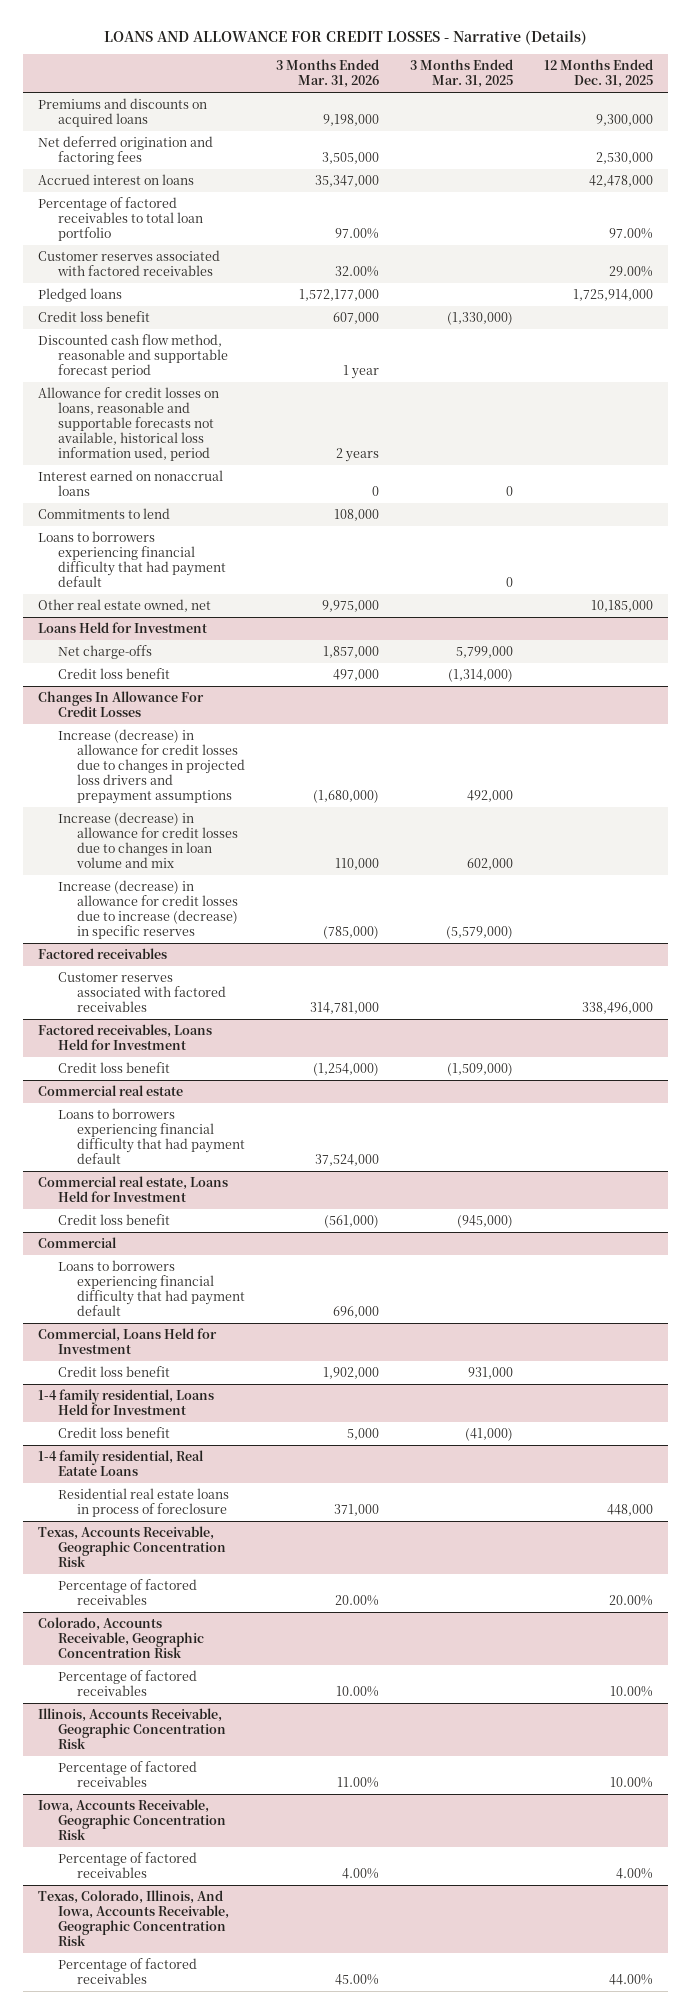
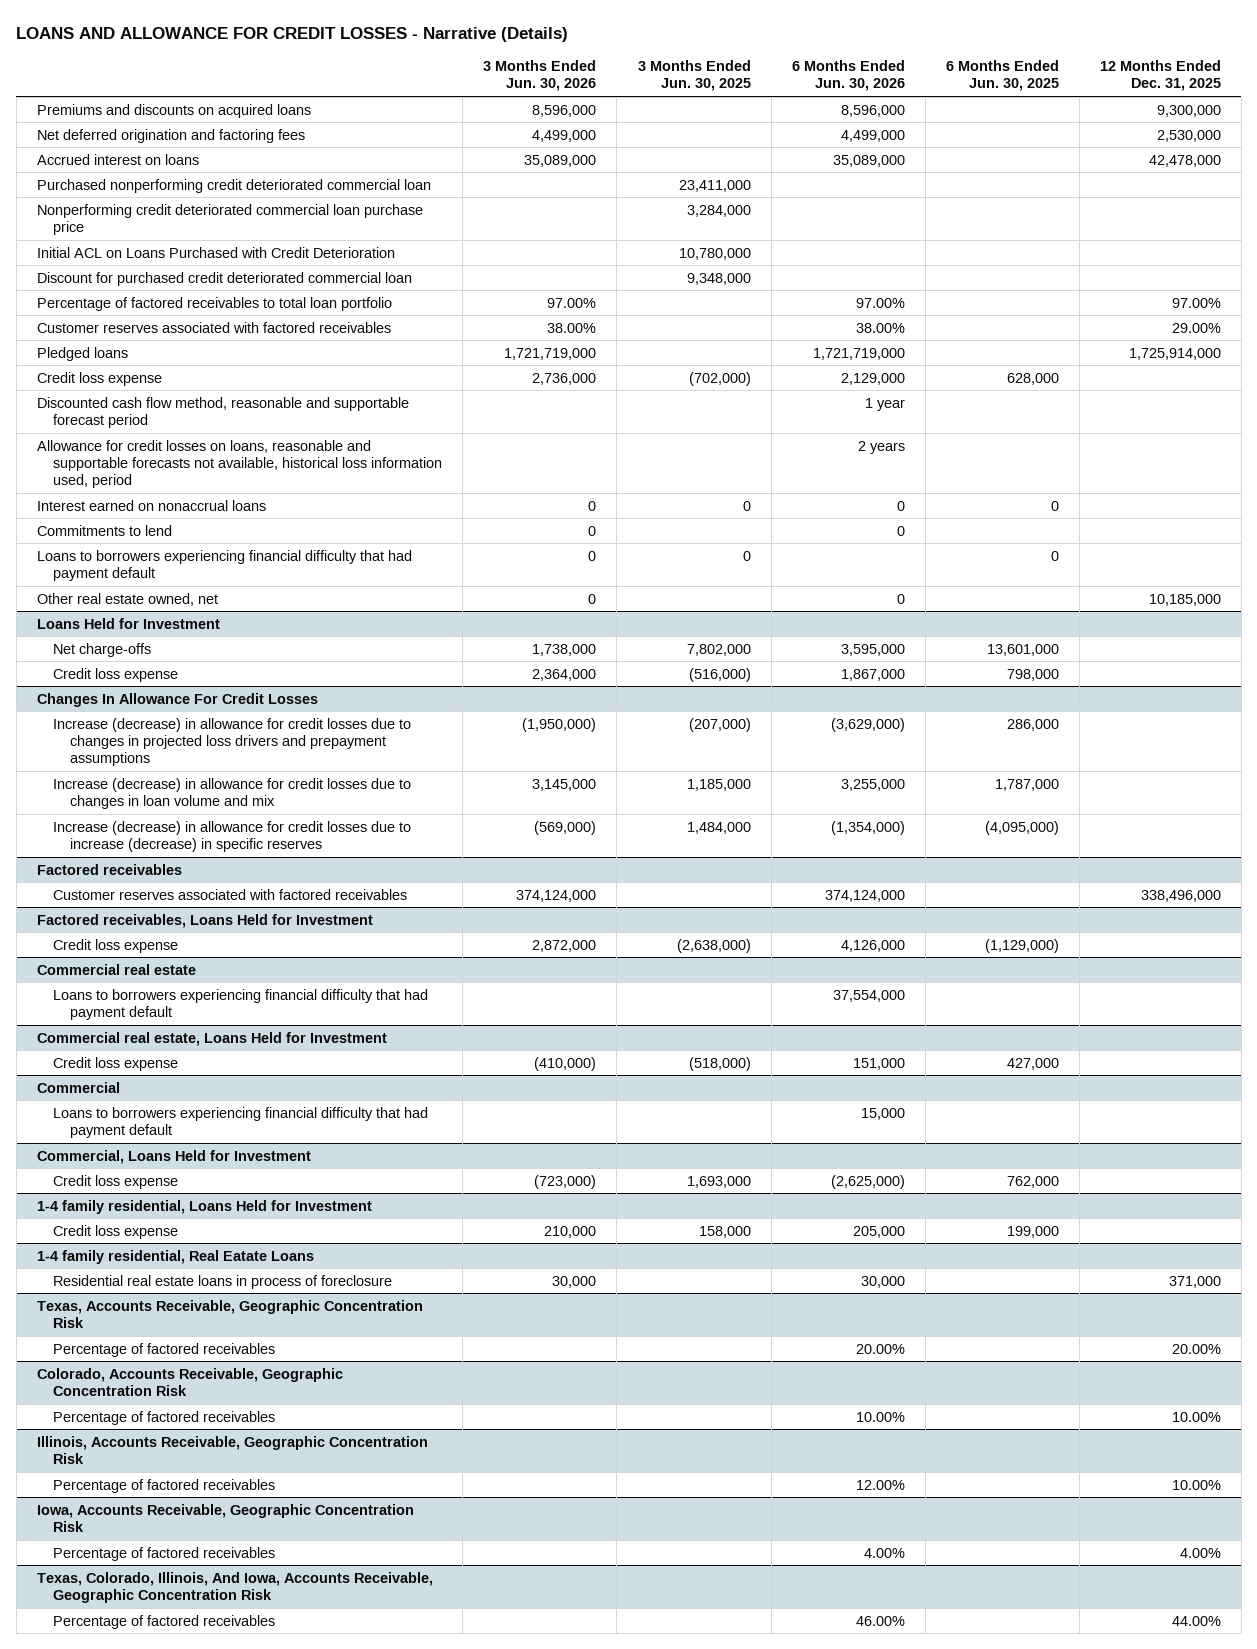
[275,59,379,89] 3 Months Ended Mar. 31, 2026 -> none
[409,59,513,89] 3 Months Ended Mar. 31, 2025 -> none
none -> [483,60,597,92] 3 Months Ended Jun. 30, 2026
none -> [637,60,751,92] 3 Months Ended Jun. 30, 2025
none -> [791,60,905,92] 6 Months Ended Jun. 30, 2026
none -> [945,60,1059,92] 6 Months Ended Jun. 30, 2025
none -> [36,178,431,193] Purchased nonperforming credit deteriorated commercial loan
none -> [36,203,423,235] Nonperforming credit deteriorated commercial loan purchase price
none -> [36,246,395,258] Initial ACL on Loans Purchased with Credit Deterioration
none -> [36,271,412,286] Discount for purchased credit deteriorated commercial loan
[38,310,151,322] Credit loss benefit -> [36,371,162,386] Credit loss expense
[57,667,170,679] Credit loss benefit -> [53,667,179,682] Credit loss expense
[57,1061,170,1073] Credit loss benefit -> [53,938,179,953] Credit loss expense
[57,1213,170,1225] Credit loss benefit -> [53,1056,179,1071] Credit loss expense
[57,1365,170,1377] Credit loss benefit -> [53,1174,179,1189] Credit loss expense
[57,1426,170,1438] Credit loss benefit -> [53,1224,179,1239] Credit loss expense
[606,1503,653,1516] 448,000 -> [1168,1275,1221,1288] 371,000

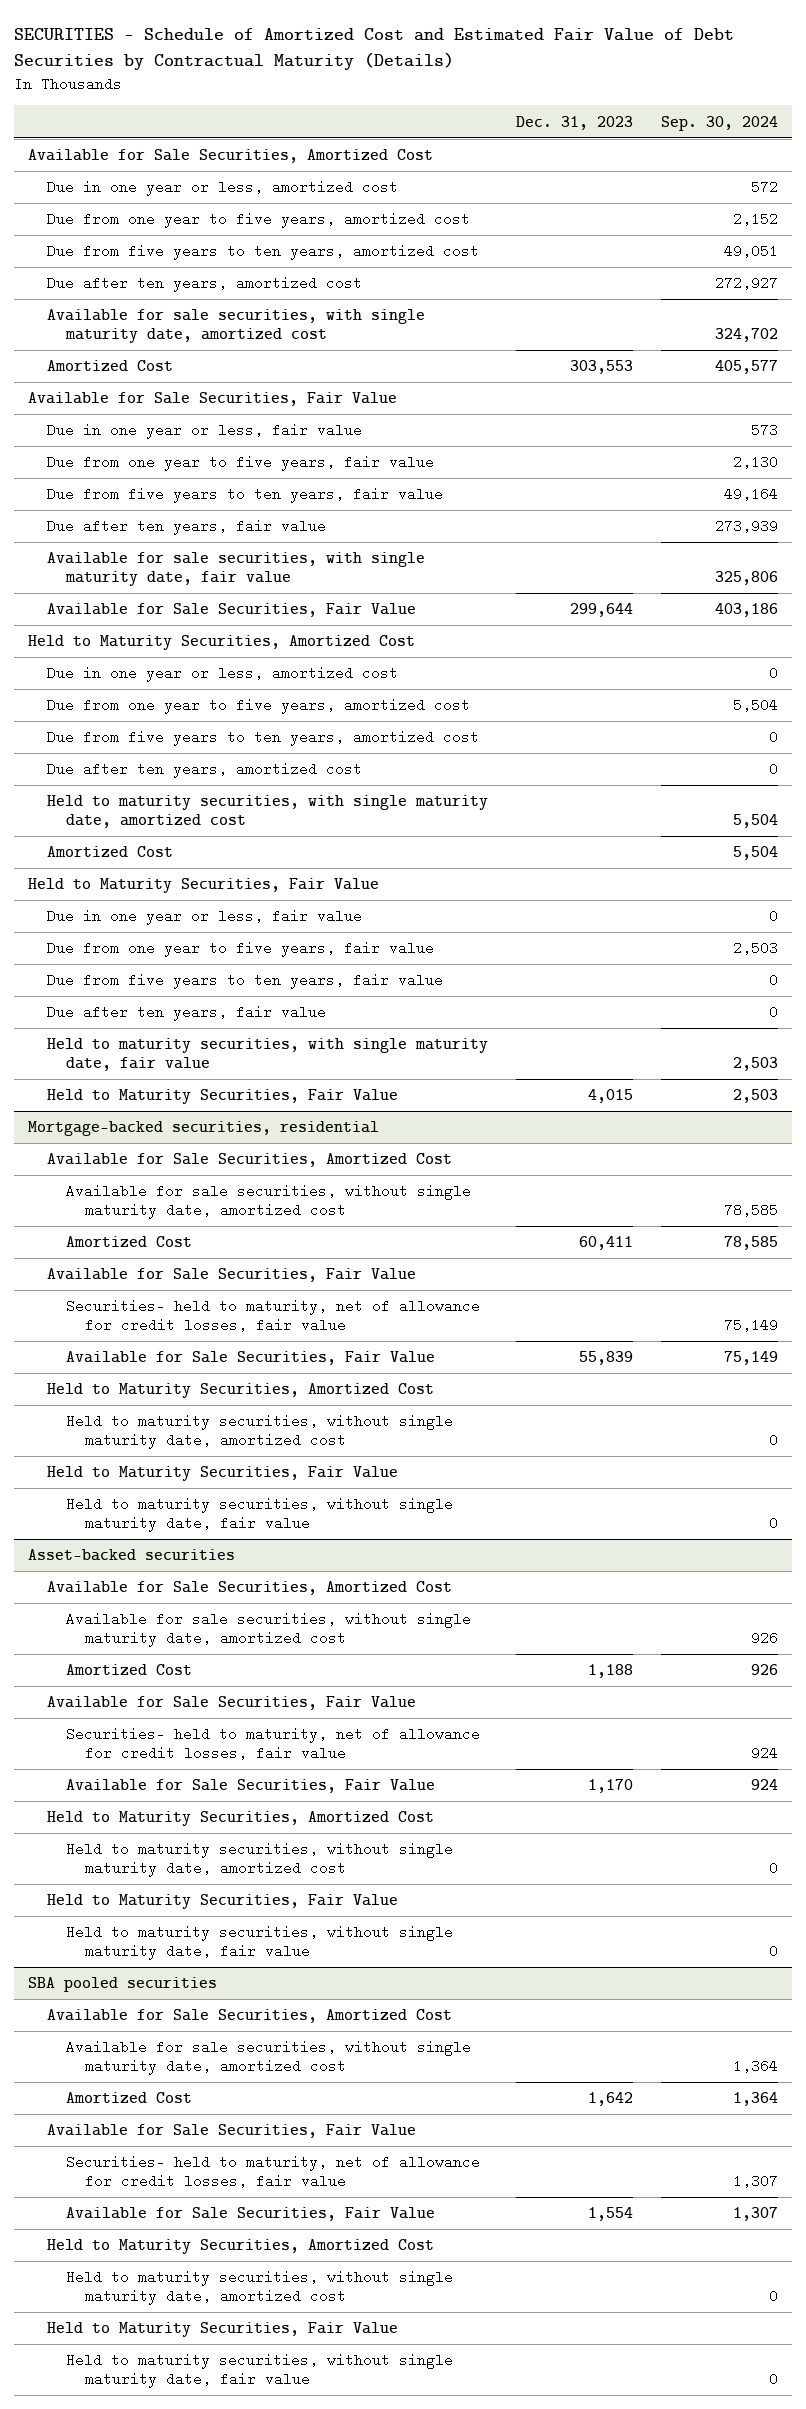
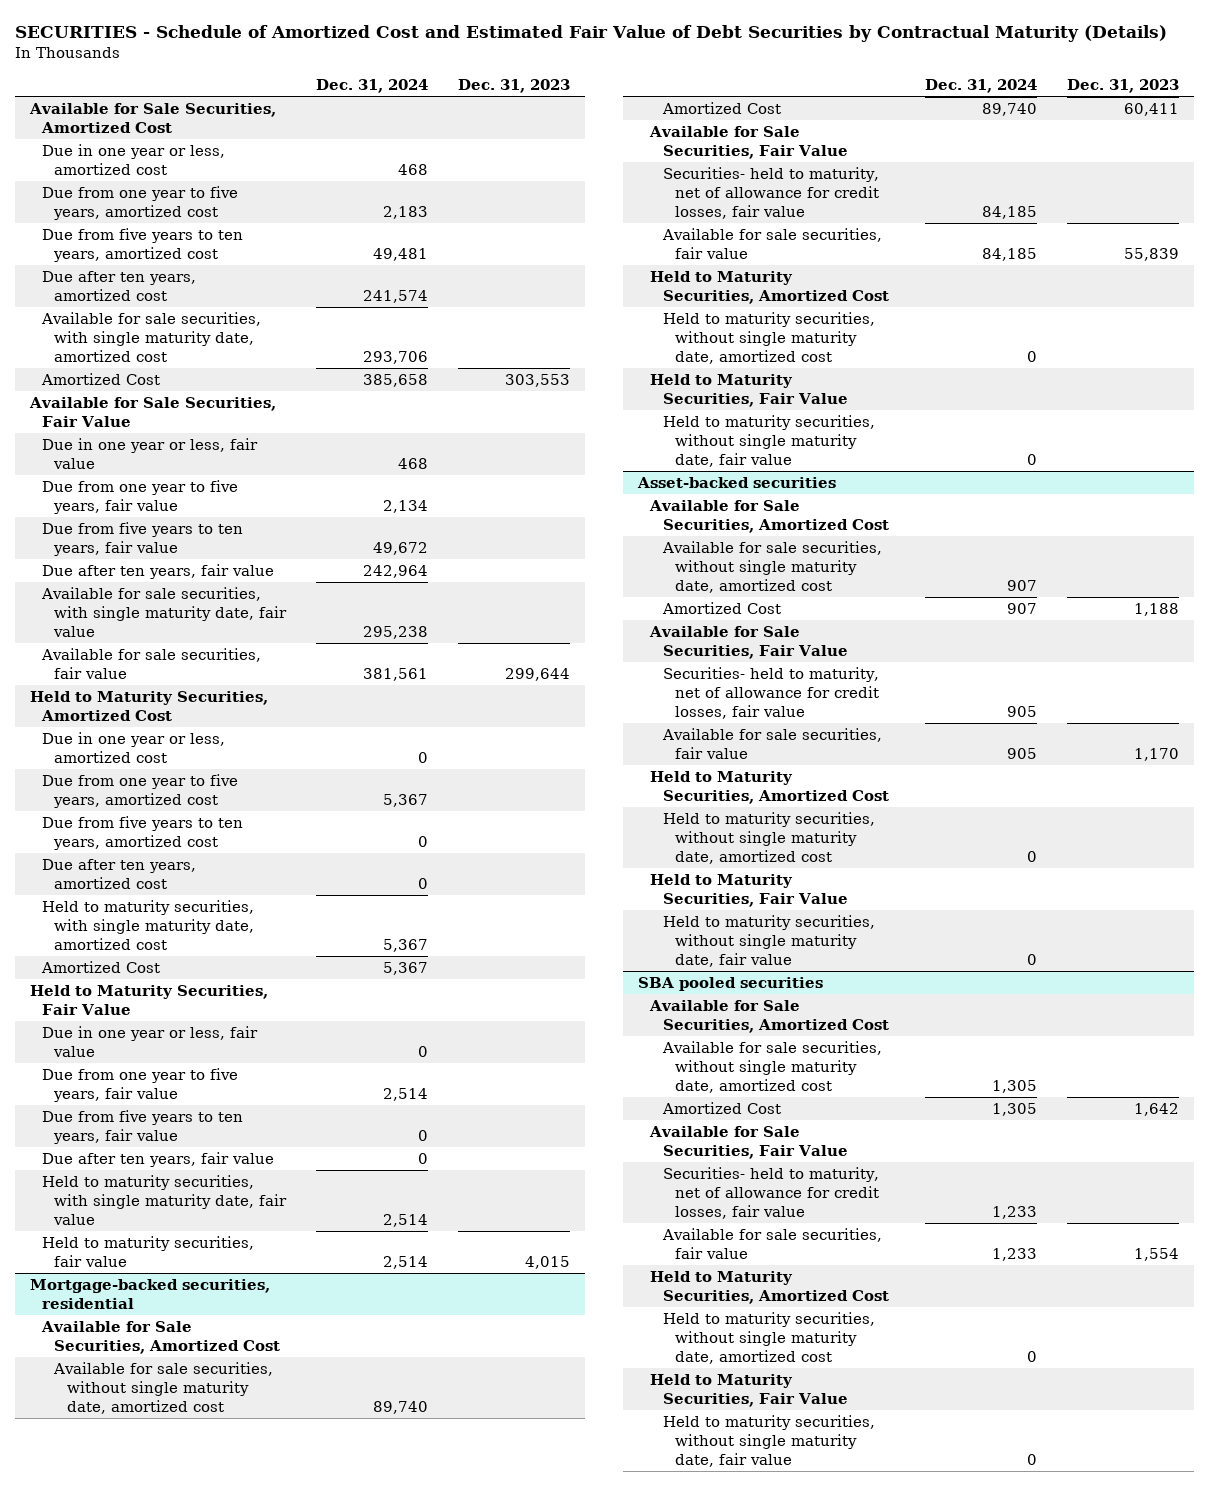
[660,115,778,131] Sep. 30, 2024 -> none
none -> [316,78,429,93] Dec. 31, 2024
[47,603,417,618] Available for Sale Securities, Fair Value -> [41,648,262,679] Available for sale securities, fair value
[47,1089,399,1105] Held to Maturity Securities, Fair Value -> [42,1236,255,1267] Held to maturity securities, fair value
[66,1351,436,1366] Available for Sale Securities, Fair Value -> [661,228,882,259] Available for sale securities, fair value
[66,1779,436,1794] Available for Sale Securities, Fair Value -> [661,728,882,759] Available for sale securities, fair value
[66,2207,436,2222] Available for Sale Securities, Fair Value -> [661,1228,882,1259] Available for sale securities, fair value

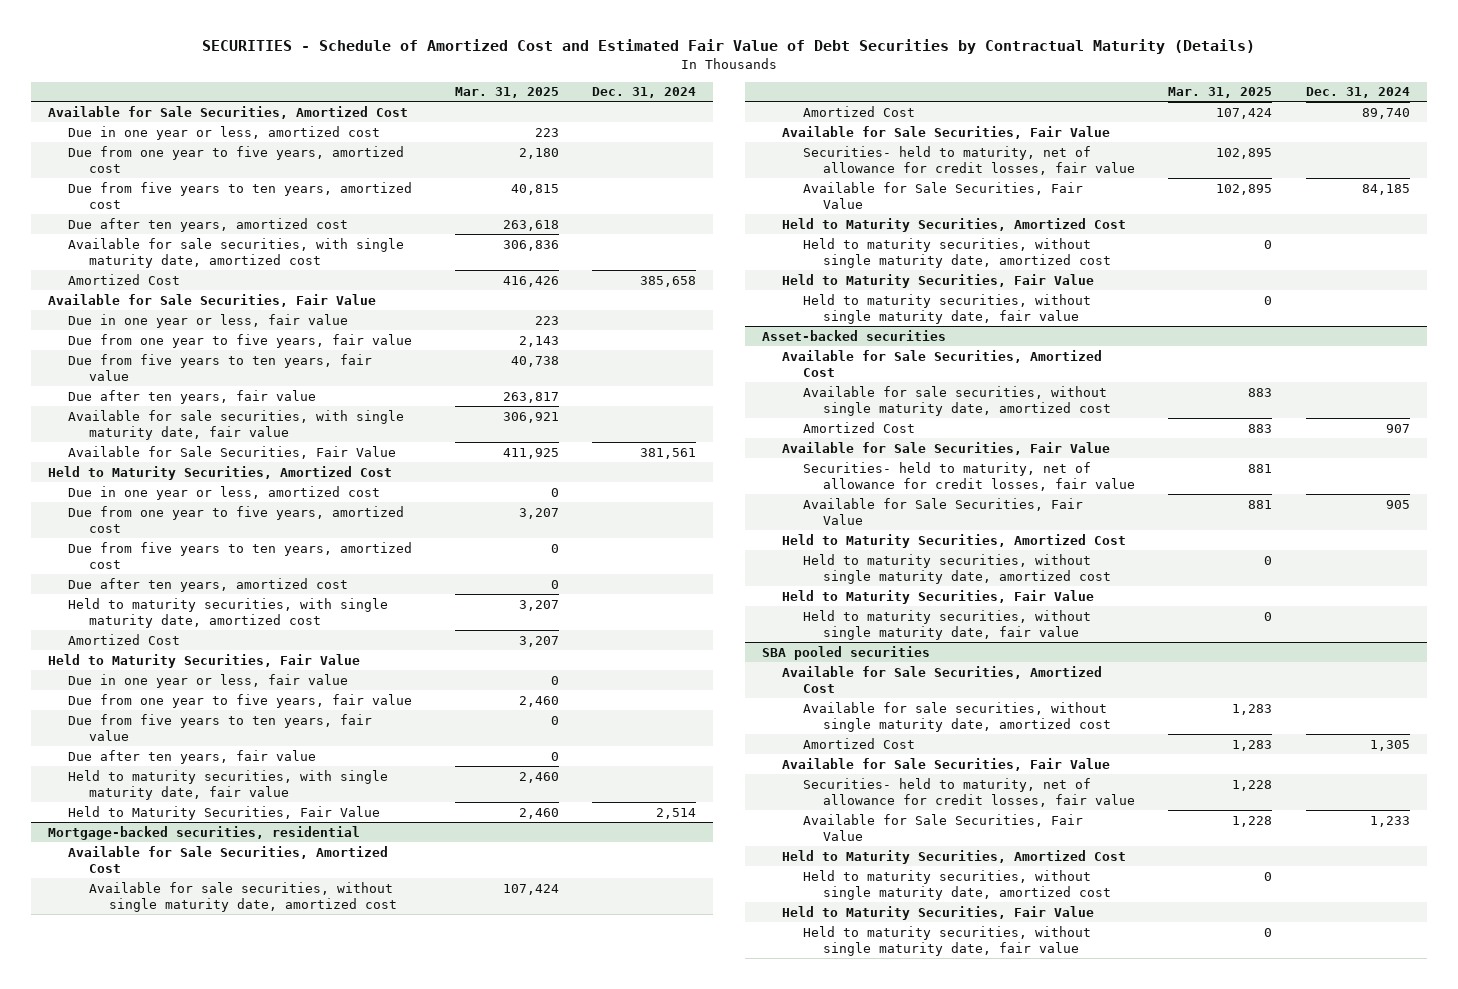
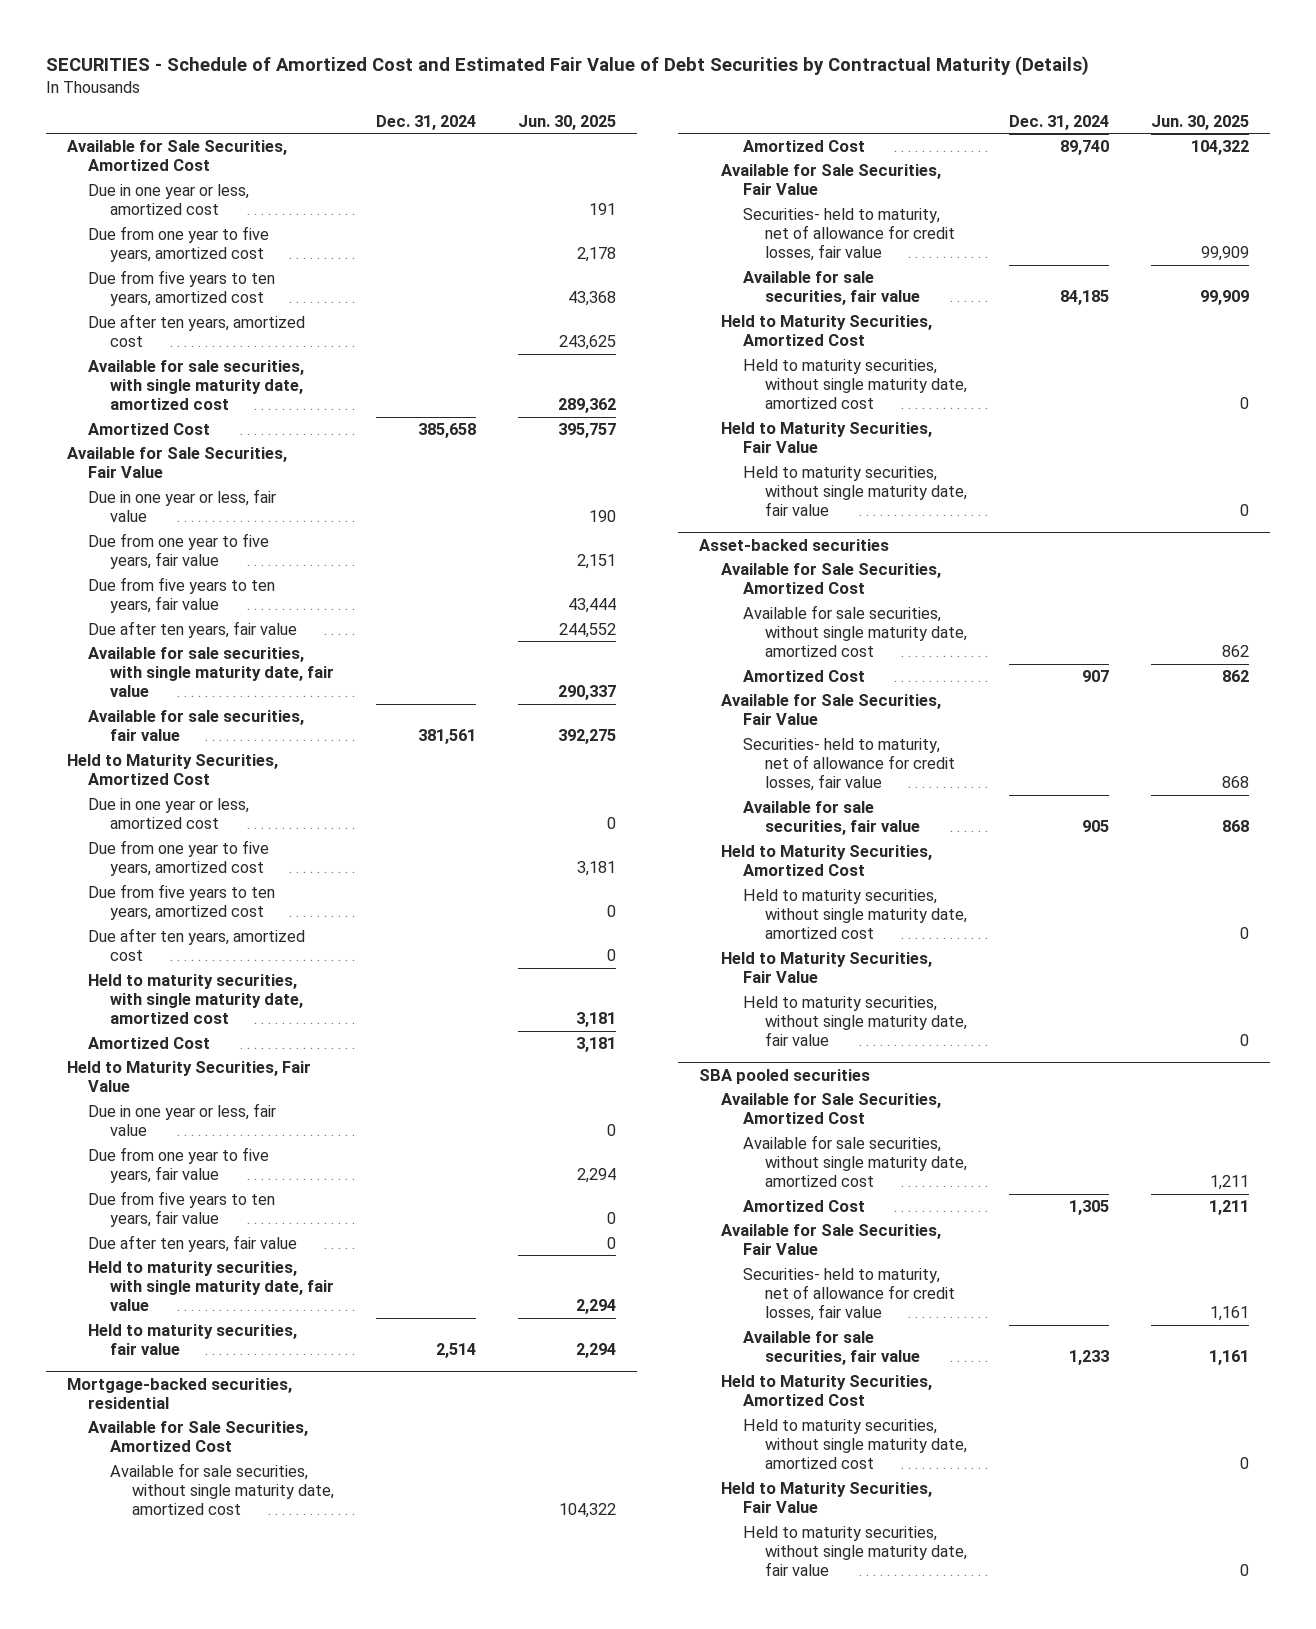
[454,87,559,99] Mar. 31, 2025 -> none
none -> [518,115,617,131] Jun. 30, 2025
[68,445,397,459] Available for Sale Securities, Fair Value -> [88,709,305,742] Available for sale securities, fair value
[68,805,381,820] Held to Maturity Securities, Fair Value -> [88,1323,298,1356] Held to maturity securities, fair value
[802,181,1083,209] Available for Sale Securities, Fair Value -> [742,270,920,306] Available for sale securities, fair value
[802,497,1083,525] Available for Sale Securities, Fair Value -> [742,800,920,836] Available for sale securities, fair value
[802,813,1083,841] Available for Sale Securities, Fair Value -> [742,1330,920,1366] Available for sale securities, fair value

